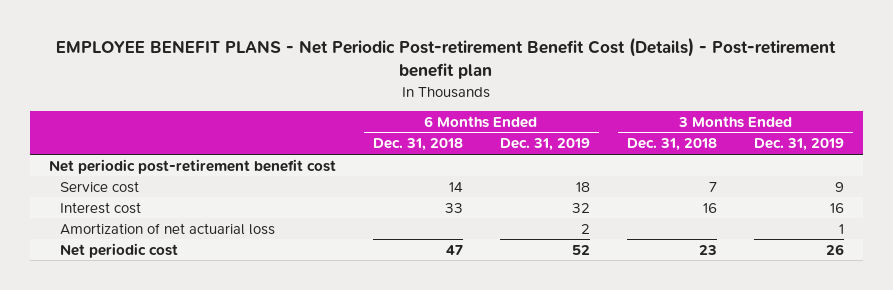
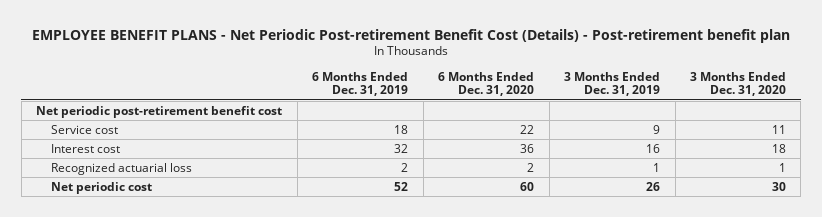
[372,138,463,152] Dec. 31, 2018 -> none
[627,138,718,152] Dec. 31, 2018 -> none
none -> [438,71,535,97] 6 Months Ended Dec. 31, 2020
none -> [689,71,786,97] 3 Months Ended Dec. 31, 2020
[60,222,276,235] Amortization of net actuarial loss -> none
none -> [50,162,192,175] Recognized actuarial loss

